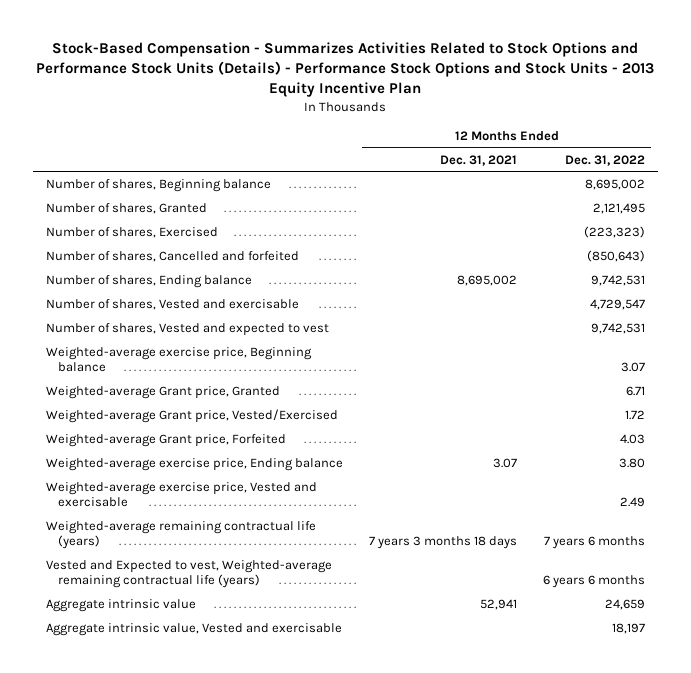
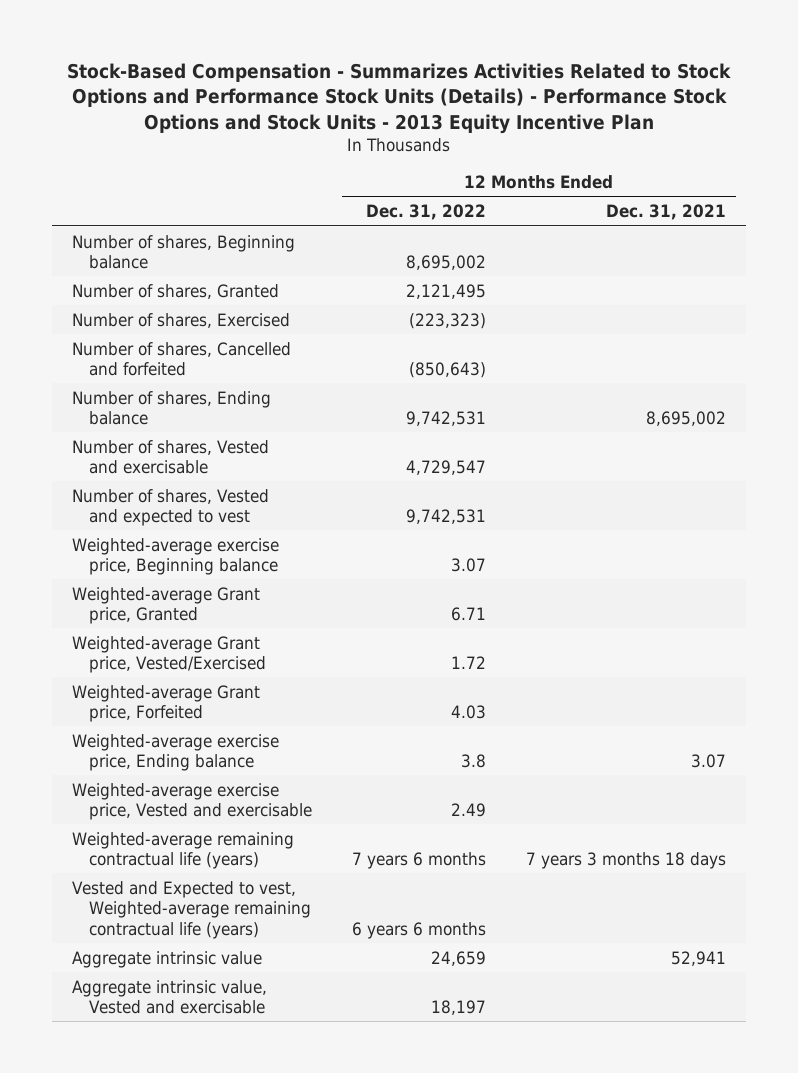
[618,457,645,468] 3.80 -> [461,754,487,769] 3.8

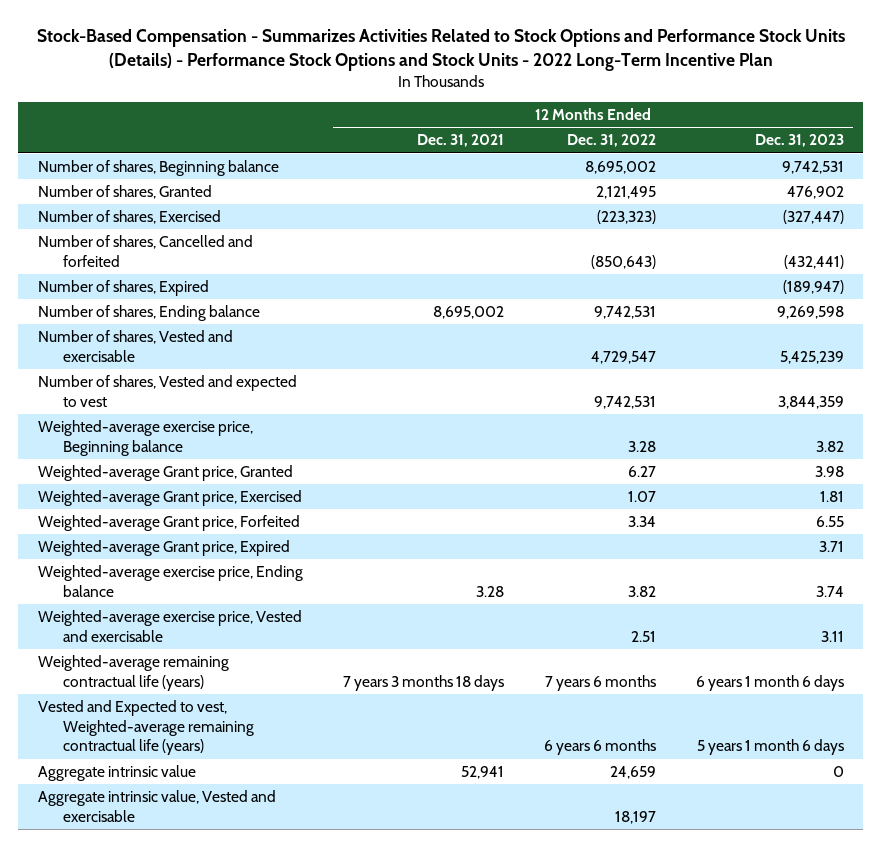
[67,62,732,134] Stock-Based Compensation - Summarizes Activities Related to Stock Options and Performance Stock Units (Details) - Performance Stock Options and Stock Units - 2013 Equity Incentive Plan -> [36,29,845,72] Stock-Based Compensation - Summarizes Activities Related to Stock Options and Performance Stock Units (Details) - Performance Stock Options and Stock Units - 2022 Long-Term Incentive Plan
none -> [754,134,844,148] Dec. 31, 2023
none -> [38,279,210,296] Number of shares, Expired
[451,558,487,573] 3.07 -> [627,440,656,452] 3.28
[451,607,487,622] 6.71 -> [627,465,656,477] 6.27
[72,635,267,674] Weighted-average Grant price, Vested/Exercised -> [38,489,303,506] Weighted-average Grant price, Exercised
[451,656,487,670] 1.72 -> [627,490,656,502] 1.07
[451,705,487,720] 4.03 -> [627,515,656,527] 3.34
none -> [38,539,291,556] Weighted-average Grant price, Expired
[461,754,487,769] 3.8 -> [627,585,656,597] 3.82
[691,754,727,769] 3.07 -> [476,585,505,597] 3.28
[451,803,487,818] 2.49 -> [630,630,656,642] 2.51

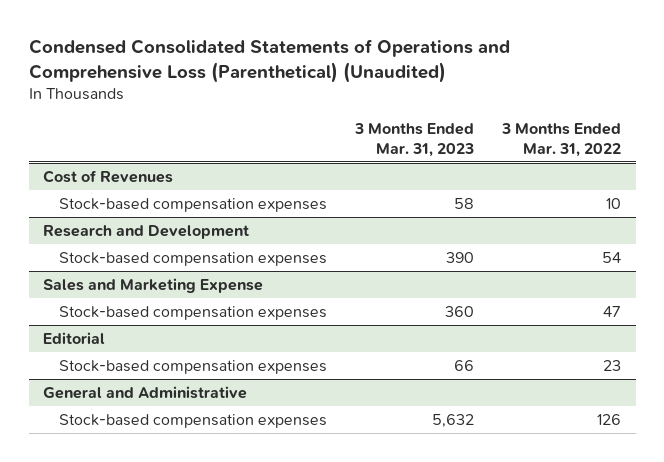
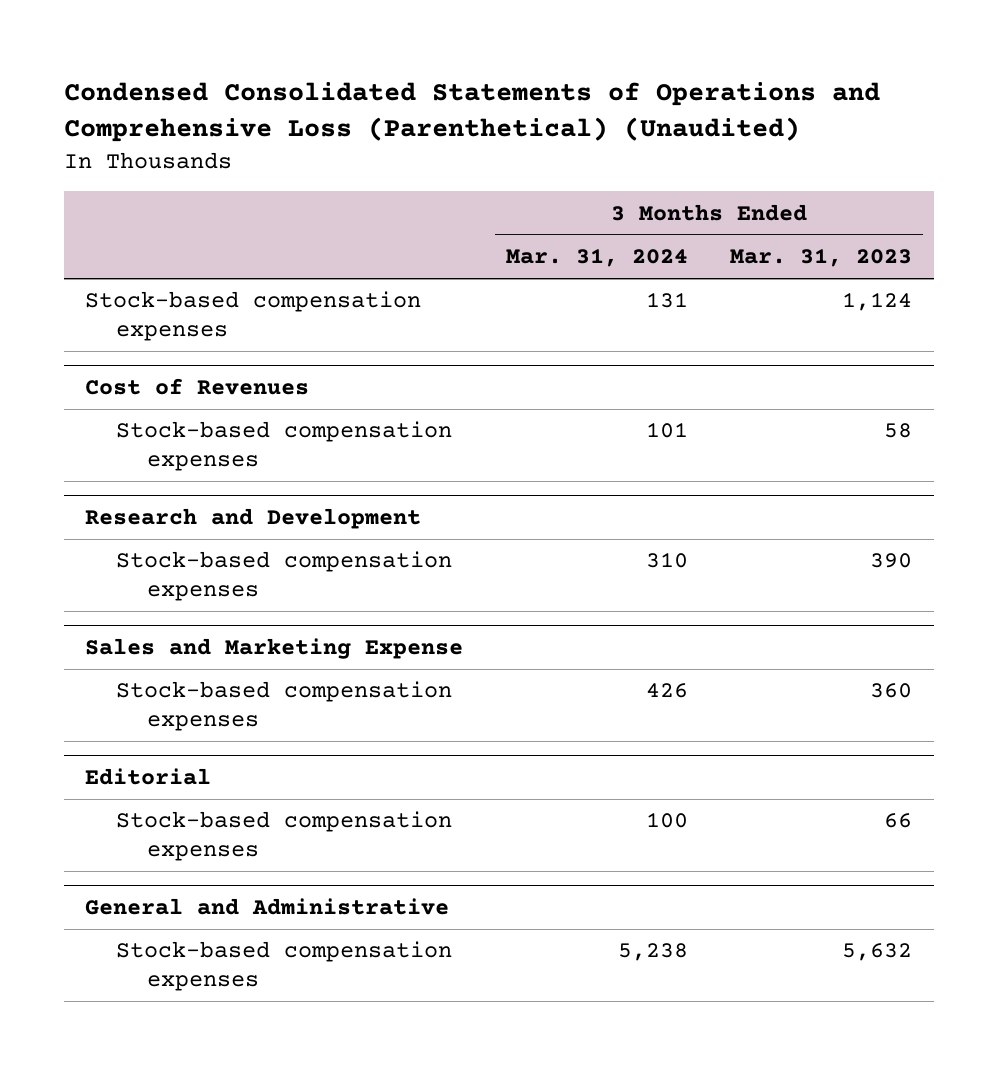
[501,123,622,157] 3 Months Ended Mar. 31, 2022 -> none
none -> [505,248,688,268] Mar. 31, 2024
none -> [85,291,422,342] Stock-based compensation expenses

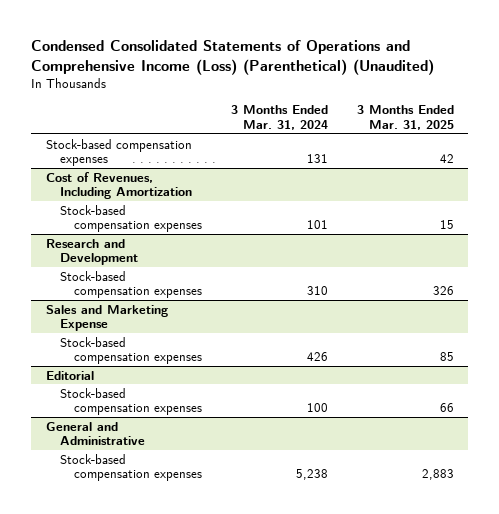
[63,82,880,143] Condensed Consolidated Statements of Operations and Comprehensive Loss (Parenthetical) (Unaudited) -> [31,39,435,75] Condensed Consolidated Statements of Operations and Comprehensive Income (Loss) (Parenthetical) (Unaudited)
[730,248,913,268] Mar. 31, 2023 -> none
none -> [356,105,454,131] 3 Months Ended Mar. 31, 2025
[85,377,310,395] Cost of Revenues -> [45,171,192,200] Cost of Revenues, Including Amortization

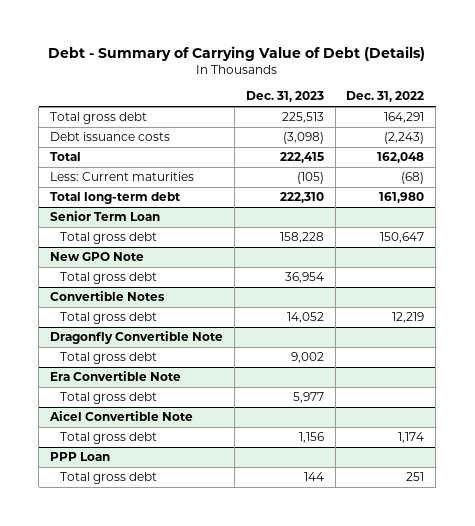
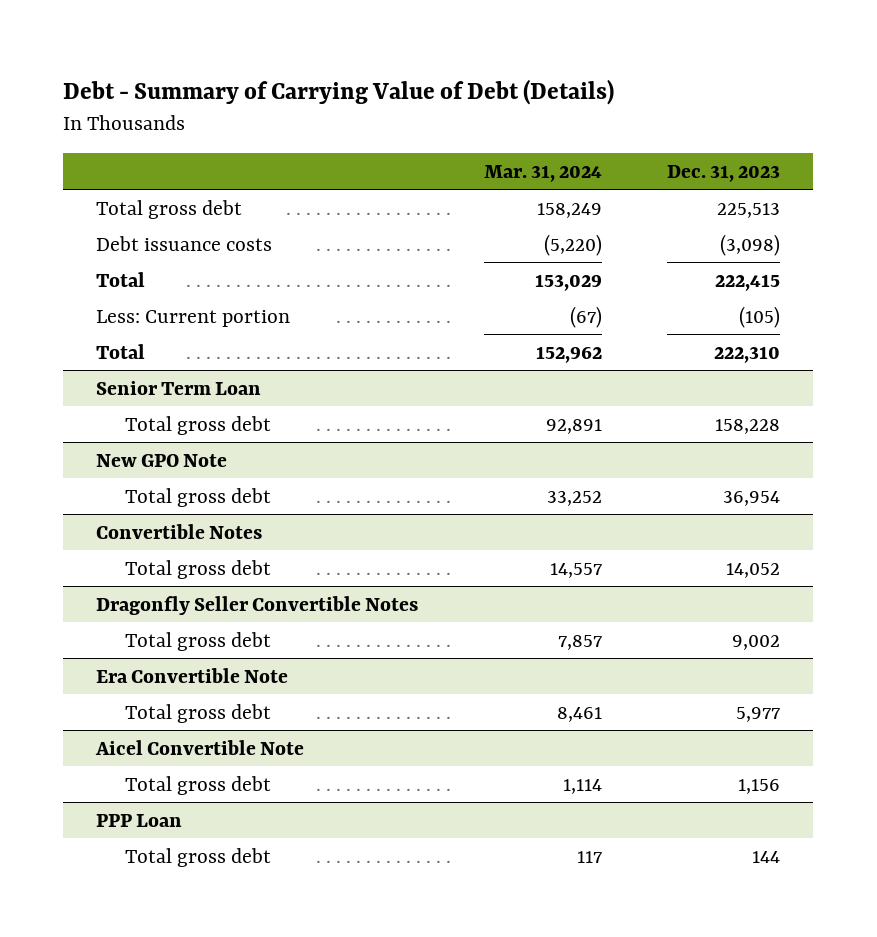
[346,91,425,103] Dec. 31, 2022 -> none
none -> [483,164,602,182] Mar. 31, 2024
[50,172,195,182] Less: Current maturities -> [96,309,291,327] Less: Current portion
[50,192,182,205] Total long-term debt -> [96,343,146,359] Total
[50,331,224,345] Dragonfly Convertible Note -> none
none -> [96,595,419,615] Dragonfly Seller Convertible Notes

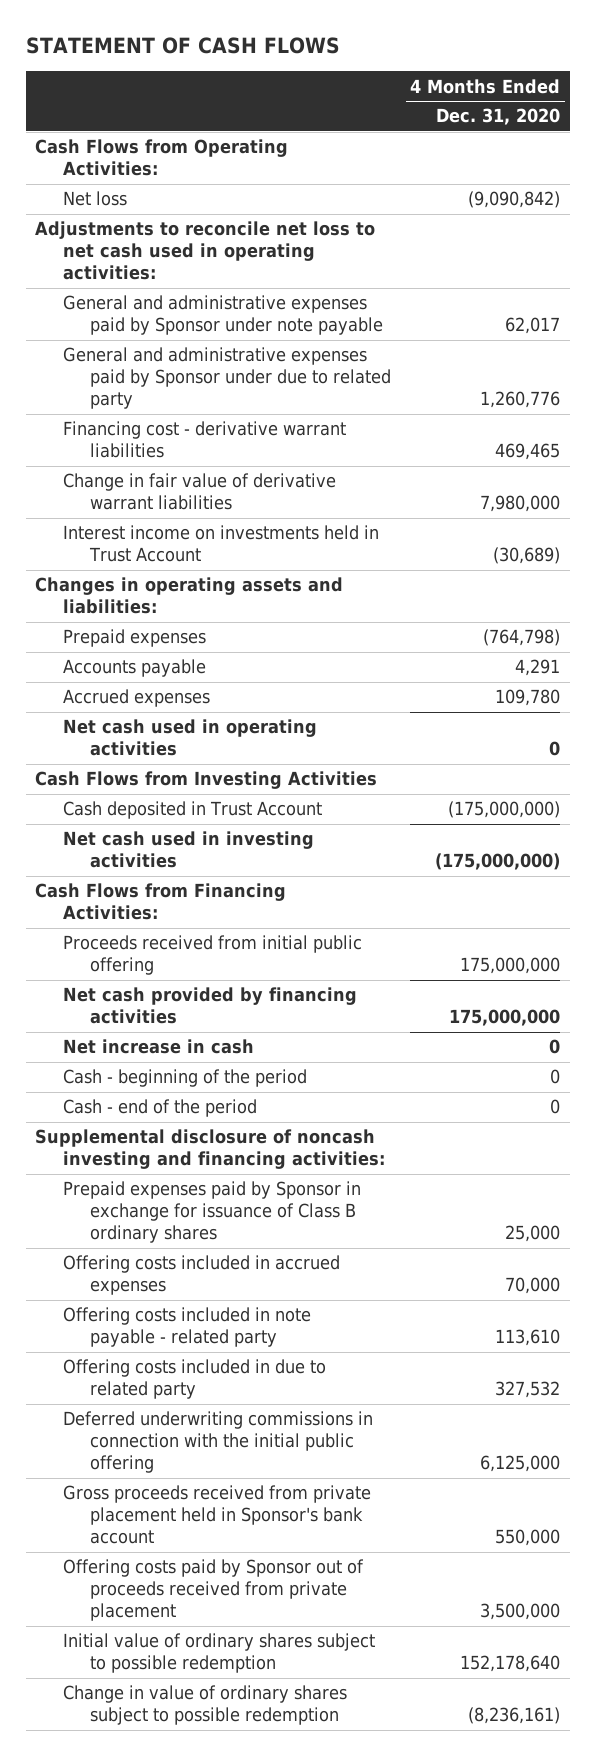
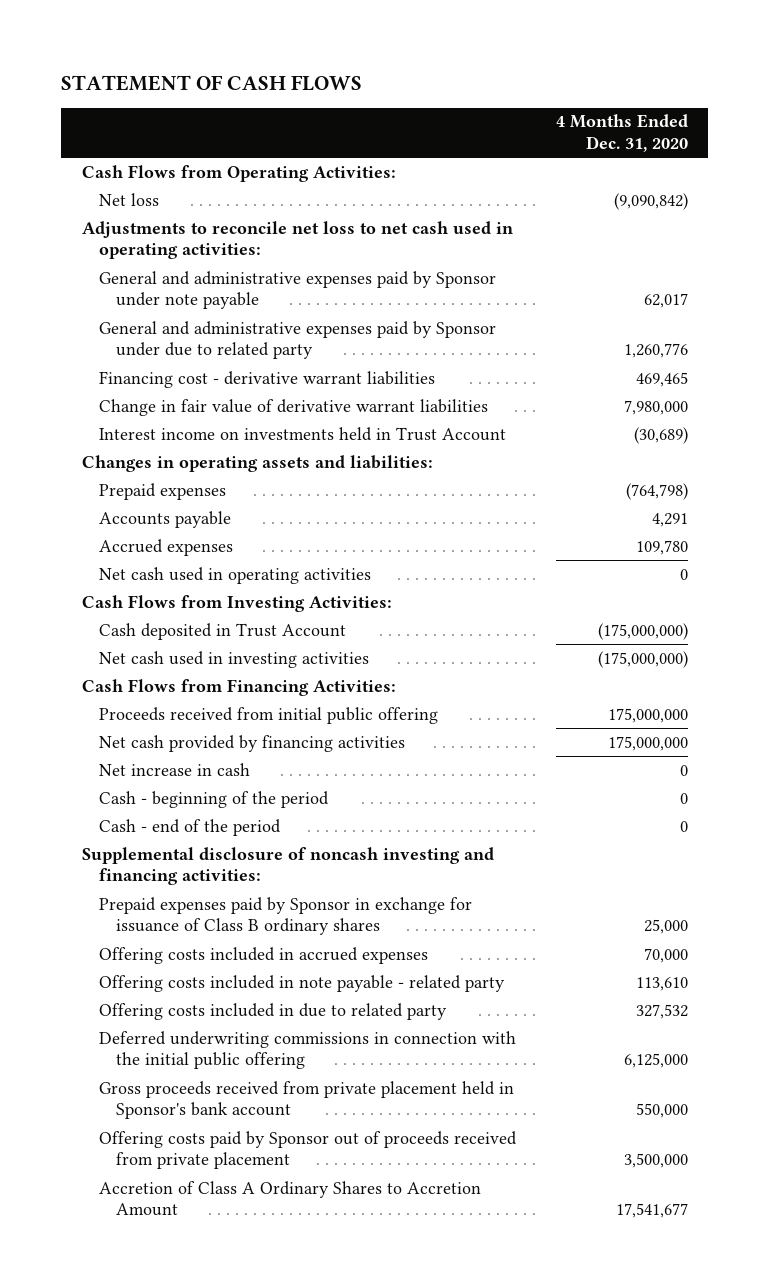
[35,771,378,790] Cash Flows from Investing Activities -> [81,594,392,612] Cash Flows from Investing Activities:
[62,1633,375,1674] Initial value of ordinary shares subject to possible redemption -> none
[62,1685,347,1726] Change in value of ordinary shares subject to possible redemption -> none
none -> [98,1180,481,1217] Accretion of Class A Ordinary Shares to Accretion Amount

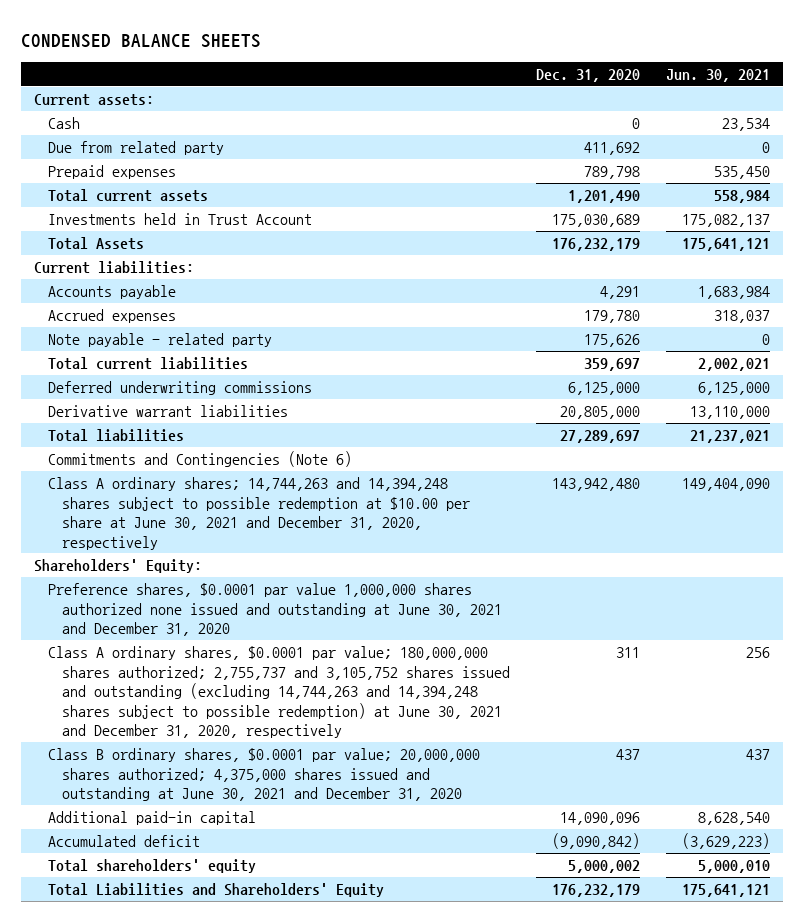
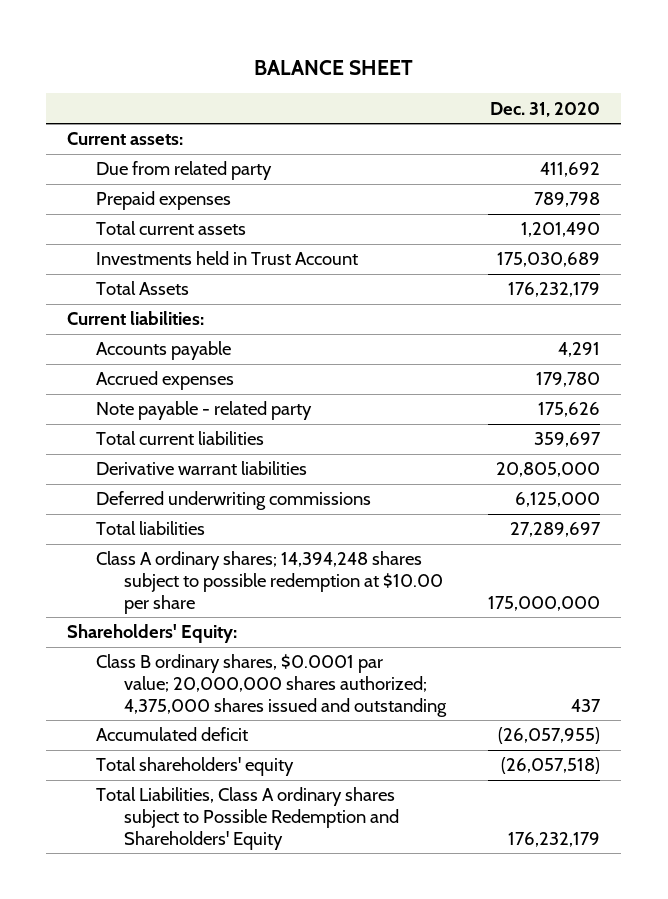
[21,34,262,49] CONDENSED BALANCE SHEETS -> [253,59,413,75] BALANCE SHEET
[666,69,771,83] Jun. 30, 2021 -> none
[48,116,81,129] Cash -> none
[48,380,313,395] Deferred underwriting commissions -> [95,491,371,511] Deferred underwriting commissions
[48,450,353,467] Commitments and Contingencies (Note 6) -> none
[48,476,471,550] Class A ordinary shares; 14,744,263 and 14,394,248 shares subject to possible redemption at $10.00 per share at June 30, 2021 and December 31, 2020, respectively -> [95,551,444,614] Class A ordinary shares; 14,394,248 shares subject to possible redemption at $10.00 per share
[552,477,641,491] 143,942,480 -> [488,595,601,611] 175,000,000
[48,582,503,637] Preference shares, $0.0001 par value 1,000,000 shares authorized none issued and outstanding at June 30, 2021 and December 31, 2020 -> none
[48,645,511,739] Class A ordinary shares, $0.0001 par value; 180,000,000 shares authorized; 2,755,737 and 3,105,752 shares issued and outstanding (excluding 14,744,263 and 14,394,248 shares subject to possible redemption) at June 30, 2021 and December 31, 2020, respectively -> none
[48,810,257,825] Additional paid-in capital -> none
[48,747,481,802] Class B ordinary shares, $0.0001 par value; 20,000,000 shares authorized; 4,375,000 shares issued and outstanding at June 30, 2021 and December 31, 2020 -> [95,654,448,717] Class B ordinary shares, $0.0001 par value; 20,000,000 shares authorized; 4,375,000 shares issued and outstanding
[552,832,641,849] (9,090,842) -> [498,727,601,745] (26,057,955)
[568,859,641,873] 5,000,002 -> [501,757,601,775] (26,057,518)
[48,882,385,897] Total Liabilities and Shareholders' Equity -> [95,787,400,850] Total Liabilities, Class A ordinary shares subject to Possible Redemption and Shareholders' Equity

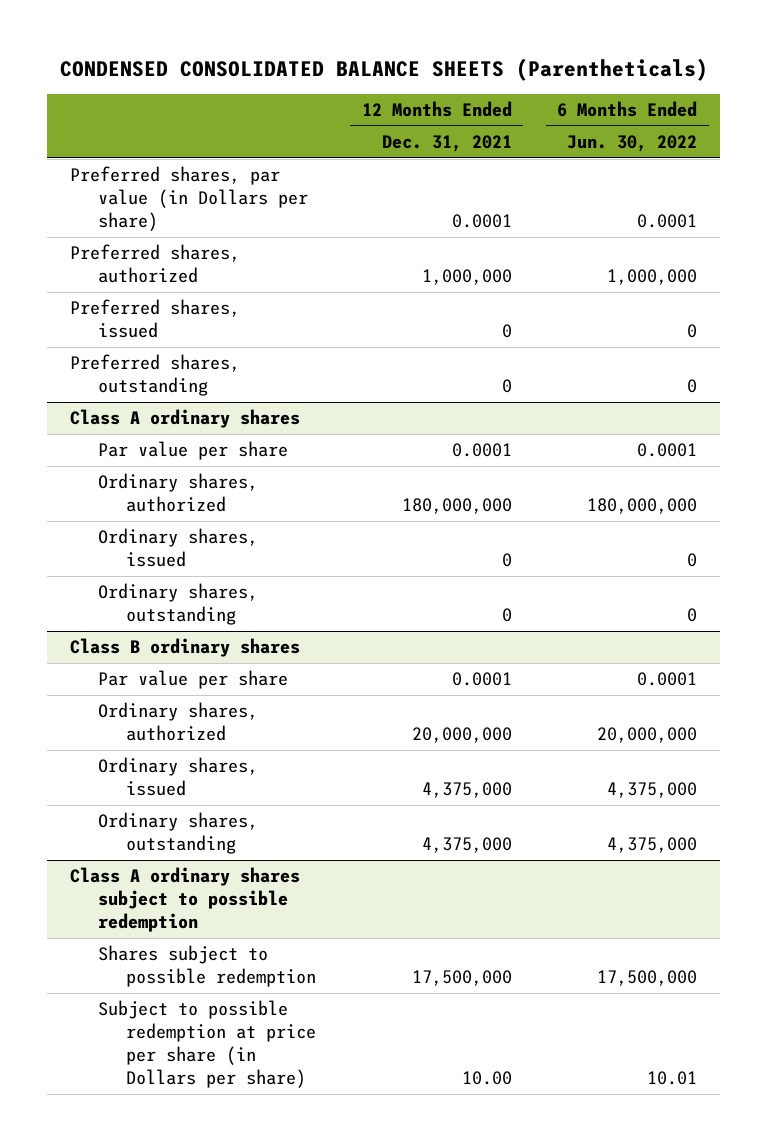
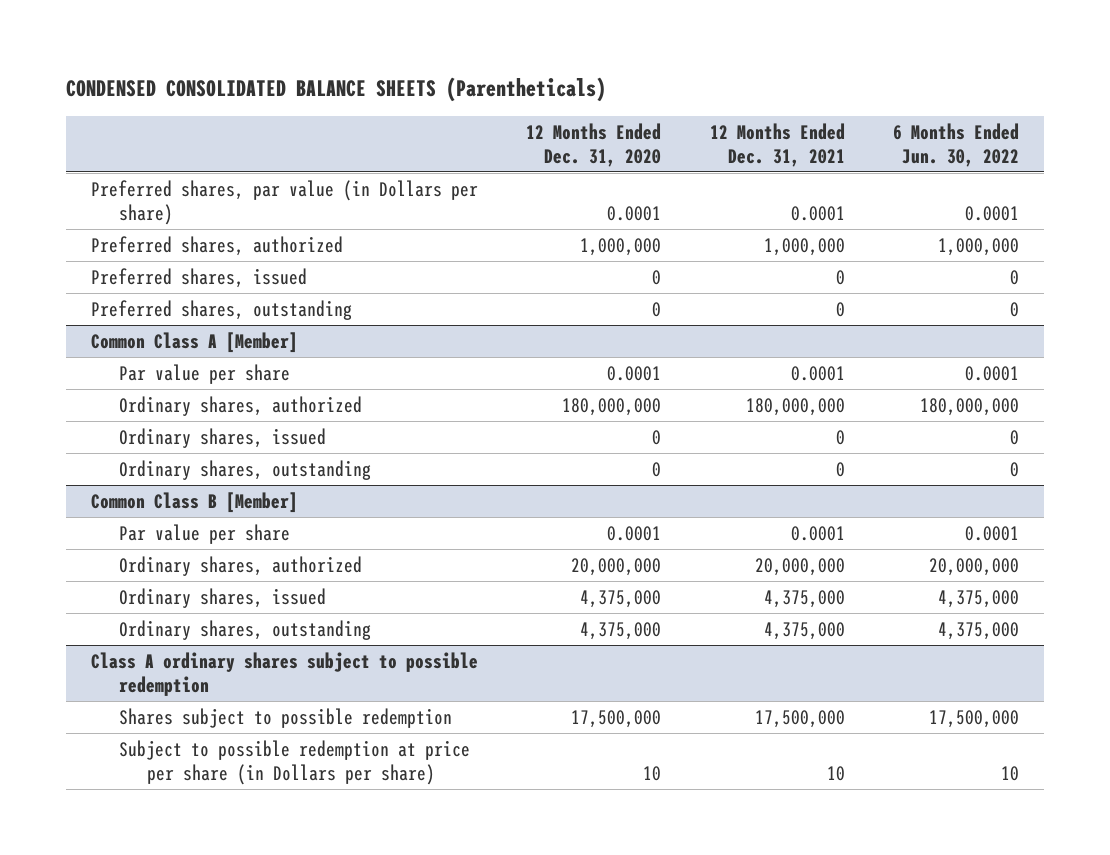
none -> [526,122,662,167] 12 Months Ended Dec. 31, 2020
[70,409,301,429] Class A ordinary shares -> [90,331,298,353] Common Class A [Member]
[70,638,301,658] Class B ordinary shares -> [90,491,298,513] Common Class B [Member]
[461,1070,512,1085] 10.00 -> [826,765,845,781] 10
[647,1070,698,1085] 10.01 -> [1001,765,1020,781] 10

